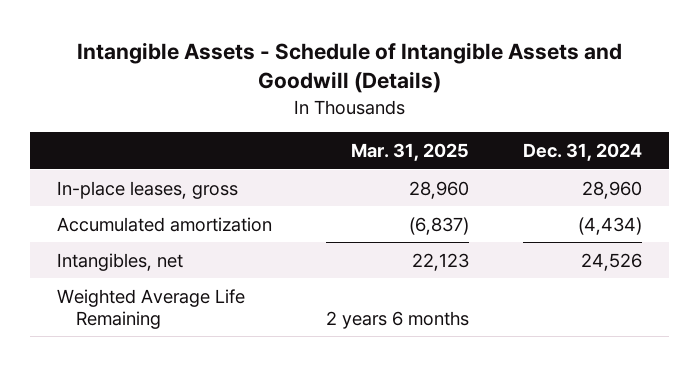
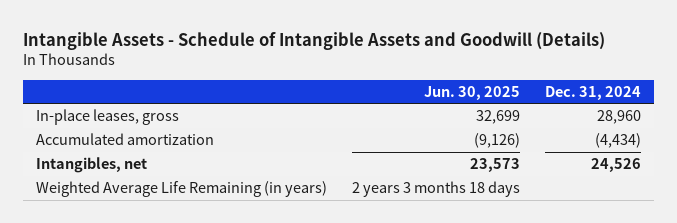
[351,143,470,162] Mar. 31, 2025 -> none
none -> [423,85,520,100] Jun. 30, 2025
[57,288,246,330] Weighted Average Life Remaining -> [35,181,327,198] Weighted Average Life Remaining (in years)

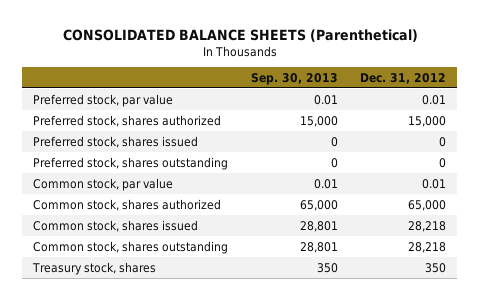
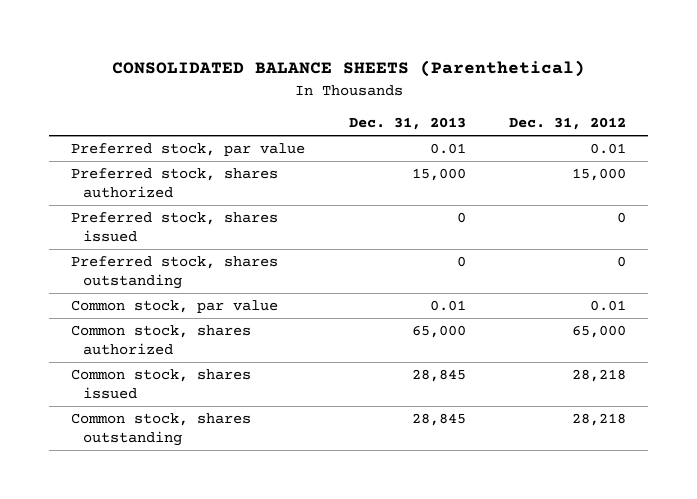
[250,72,338,85] Sep. 30, 2013 -> none
none -> [348,117,466,131] Dec. 31, 2013
[32,261,157,275] Treasury stock, shares -> none

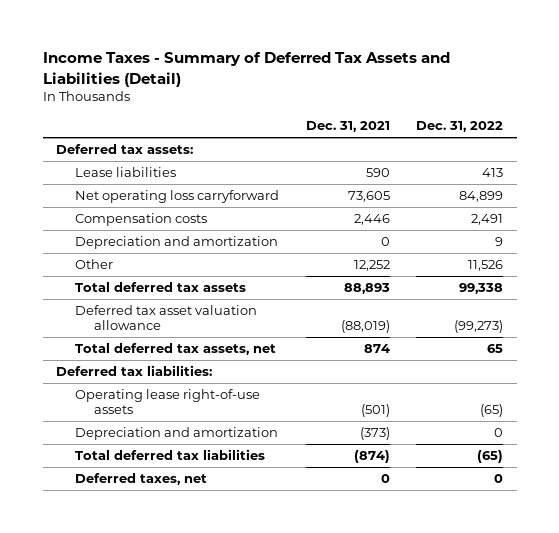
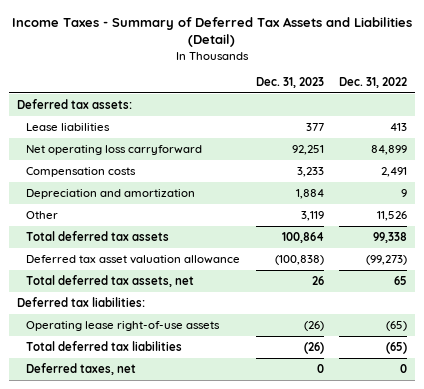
[305,121,390,133] Dec. 31, 2021 -> none
none -> [255,76,324,88] Dec. 31, 2023
[75,427,279,441] Depreciation and amortization -> none

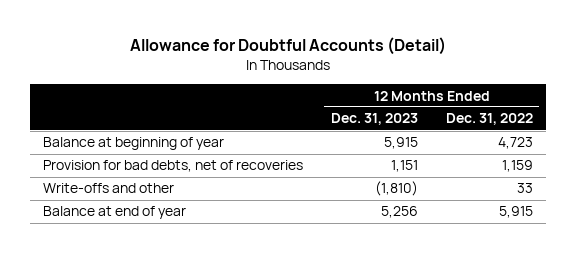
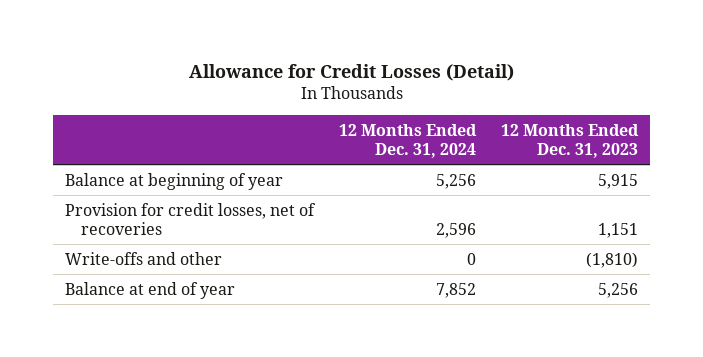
[129,37,446,56] Allowance for Doubtful Accounts (Detail) -> [188,63,514,81] Allowance for Credit Losses (Detail)
[445,113,533,126] Dec. 31, 2022 -> none
none -> [339,123,478,158] 12 Months Ended Dec. 31, 2024
[43,160,304,173] Provision for bad debts, net of recoveries -> [65,202,317,235] Provision for credit losses, net of recoveries

